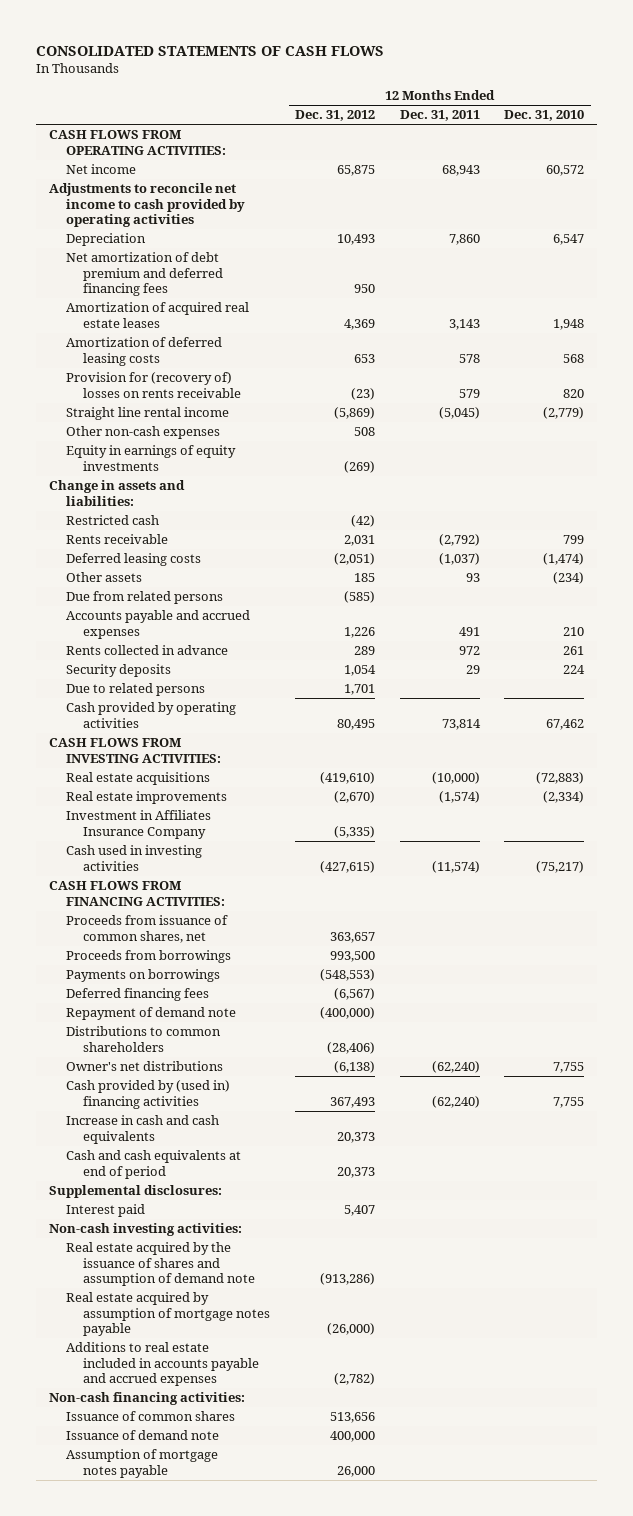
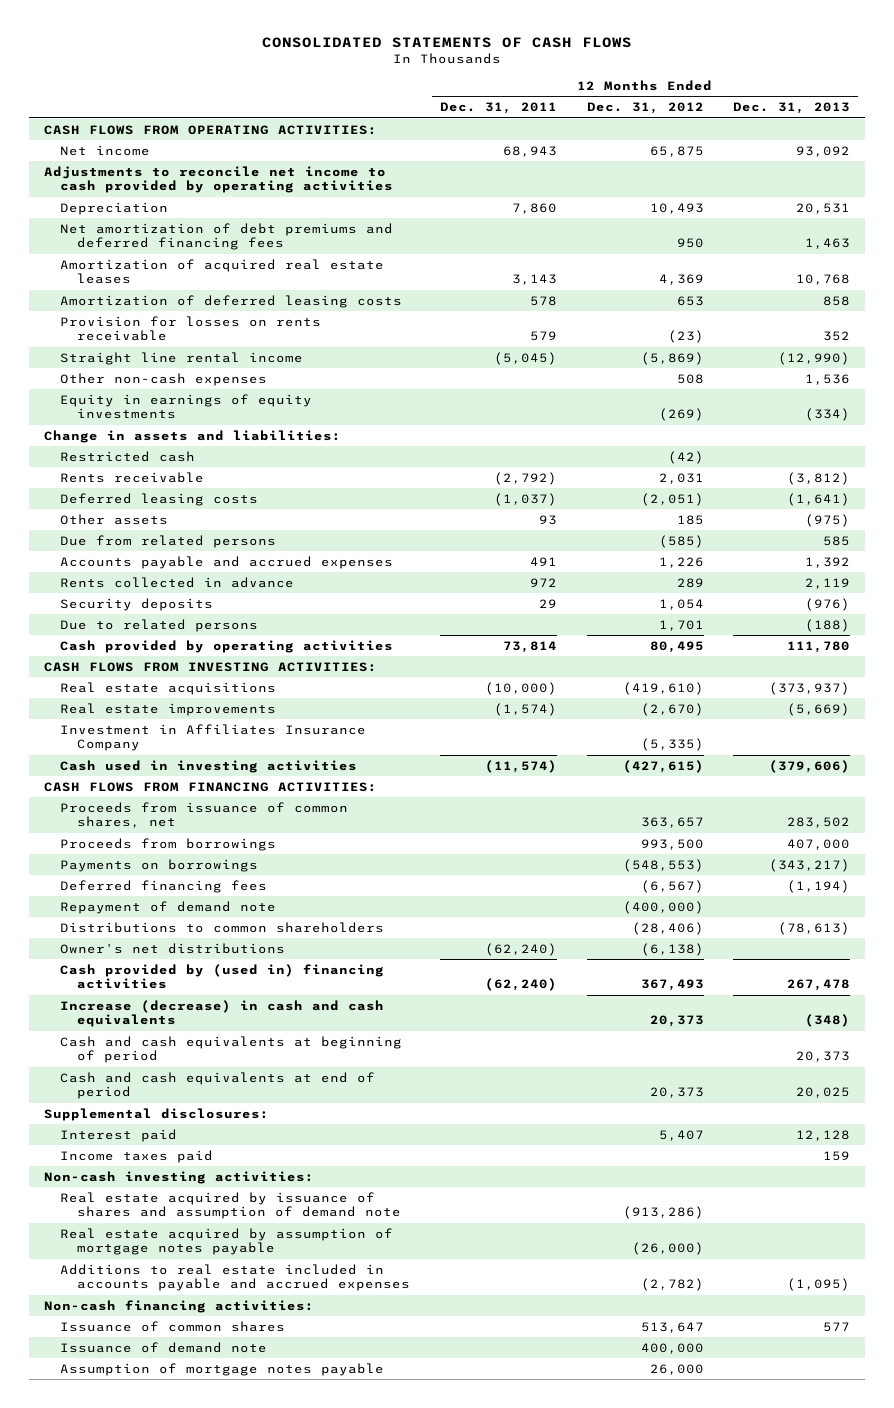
[504,110,585,122] Dec. 31, 2010 -> none
none -> [733,102,851,115] Dec. 31, 2013
[65,252,224,297] Net amortization of debt premium and deferred financing fees -> [60,222,394,251] Net amortization of debt premiums and deferred financing fees
[65,372,242,398] Provision for (recovery of) losses on rents receivable -> [60,315,322,342] Provision for losses on rents receivable
[65,1115,219,1144] Increase in cash and cash equivalents -> [60,999,385,1028] Increase (decrease) in cash and cash equivalents
none -> [60,1035,403,1064] Cash and cash equivalents at beginning of period
none -> [60,1149,214,1163] Income taxes paid
[65,1242,256,1287] Real estate acquired by the issuance of shares and assumption of demand note -> [60,1191,401,1220] Real estate acquired by issuance of shares and assumption of demand note
[329,1412,375,1424] 513,656 -> [640,1321,704,1333] 513,647

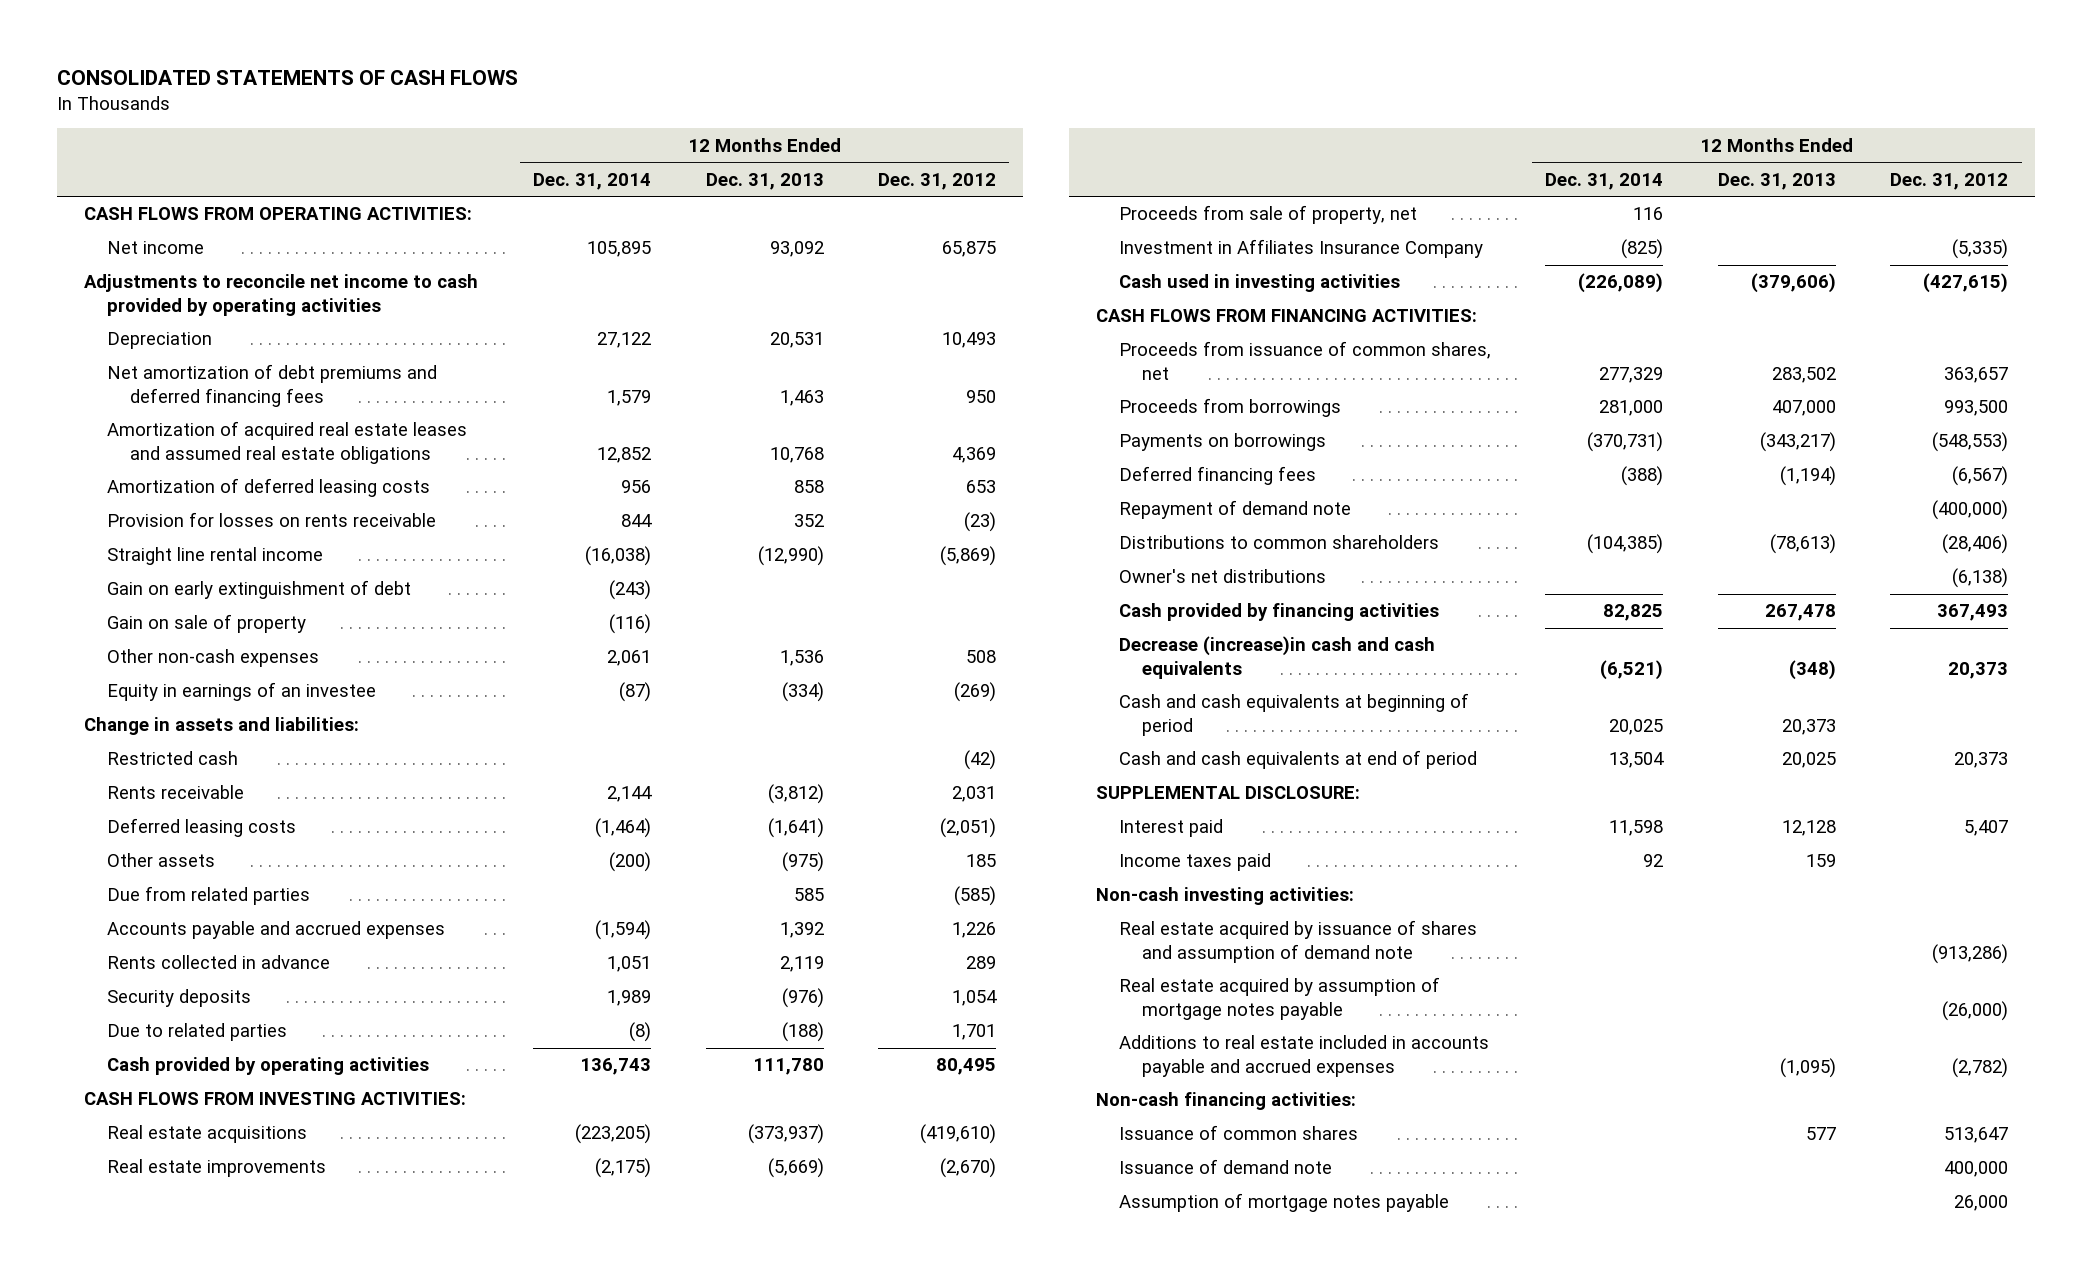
[439,102,557,115] Dec. 31, 2011 -> none
none -> [533,172,652,190] Dec. 31, 2014
[60,258,385,285] Amortization of acquired real estate leases -> [106,421,467,464] Amortization of acquired real estate leases and assumed real estate obligations
none -> [106,580,411,600] Gain on early extinguishment of debt
none -> [106,614,306,634] Gain on sale of property
[60,393,313,420] Equity in earnings of equity investments -> [106,682,376,702] Equity in earnings of an investee
[60,534,277,548] Due from related persons -> [106,886,310,906] Due from related parties
[60,618,259,632] Due to related persons -> [106,1023,287,1042] Due to related parties
none -> [1119,205,1418,225] Proceeds from sale of property, net
[60,963,385,990] Cash provided by (used in) financing activities -> [1119,603,1440,622] Cash provided by financing activities
[60,999,385,1028] Increase (decrease) in cash and cash equivalents -> [1119,636,1436,679] Decrease (increase)in cash and cash equivalents
[43,1107,269,1121] Supplemental disclosures: -> [1095,786,1360,800] SUPPLEMENTAL DISCLOSURE:

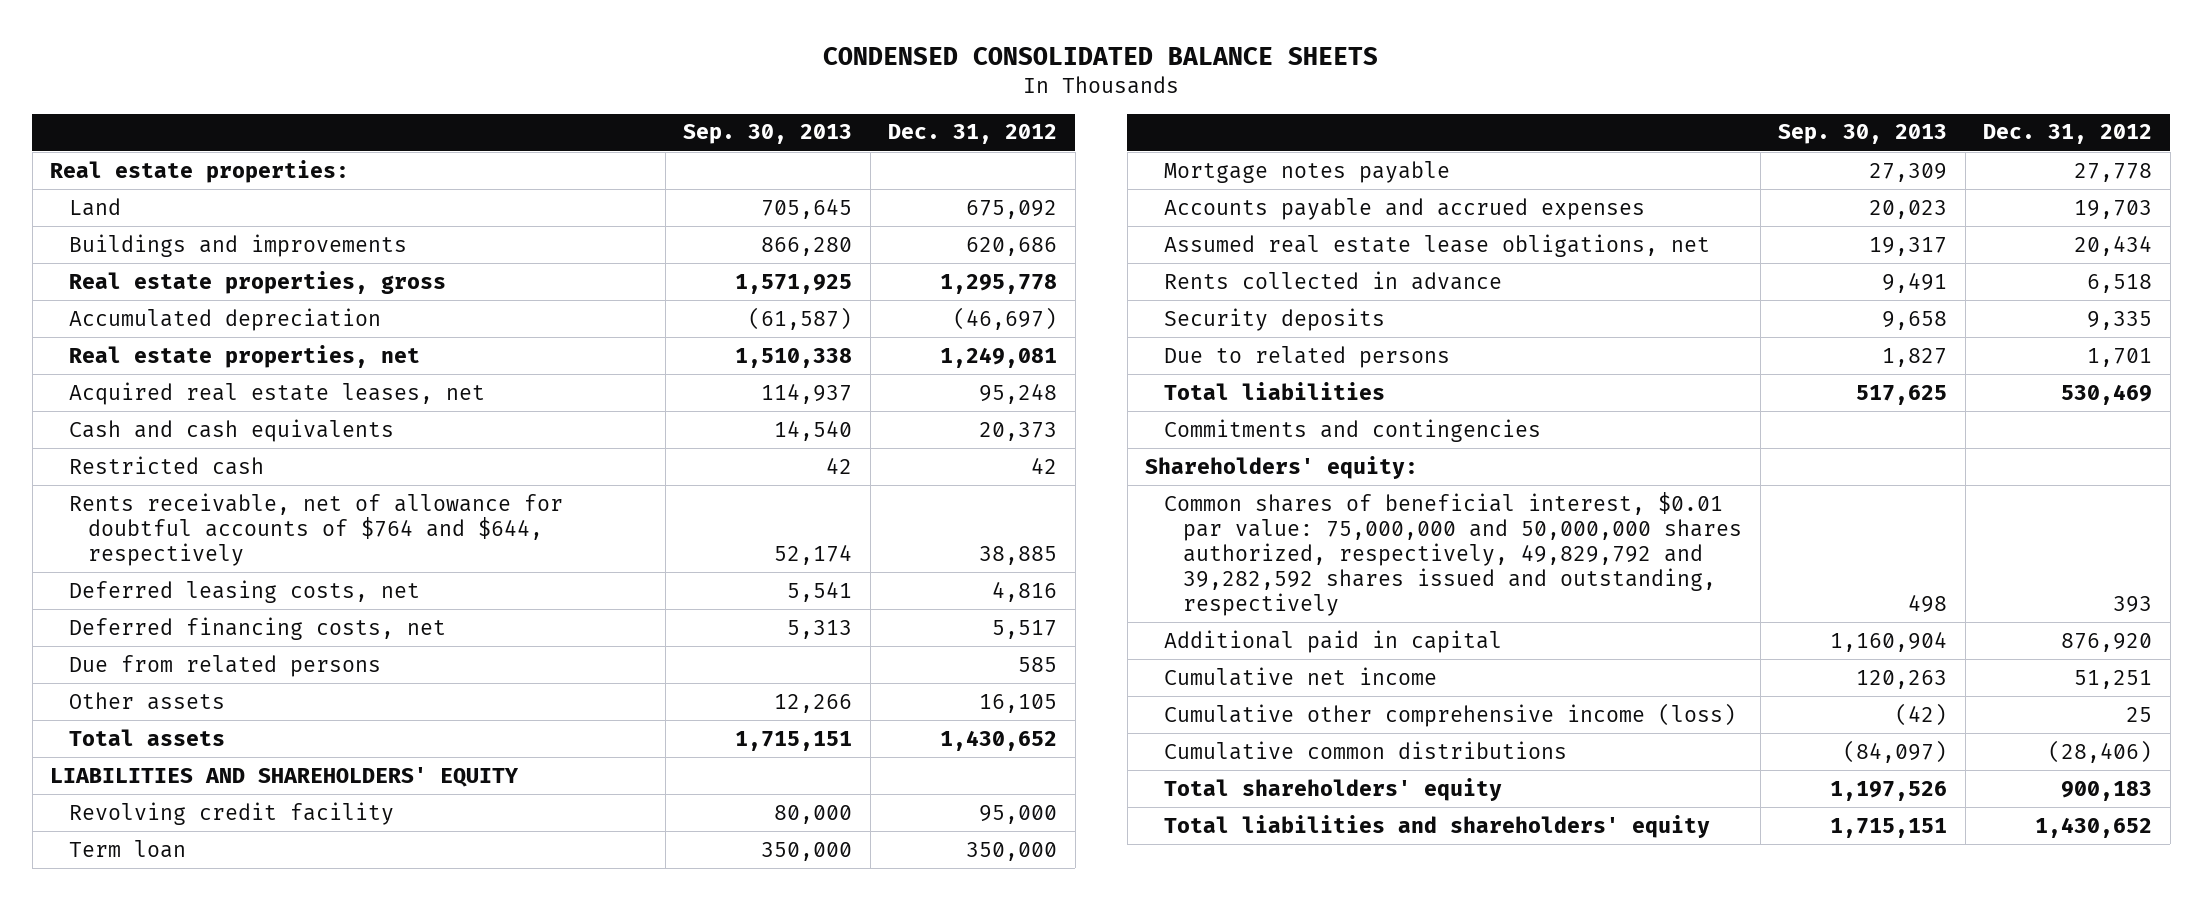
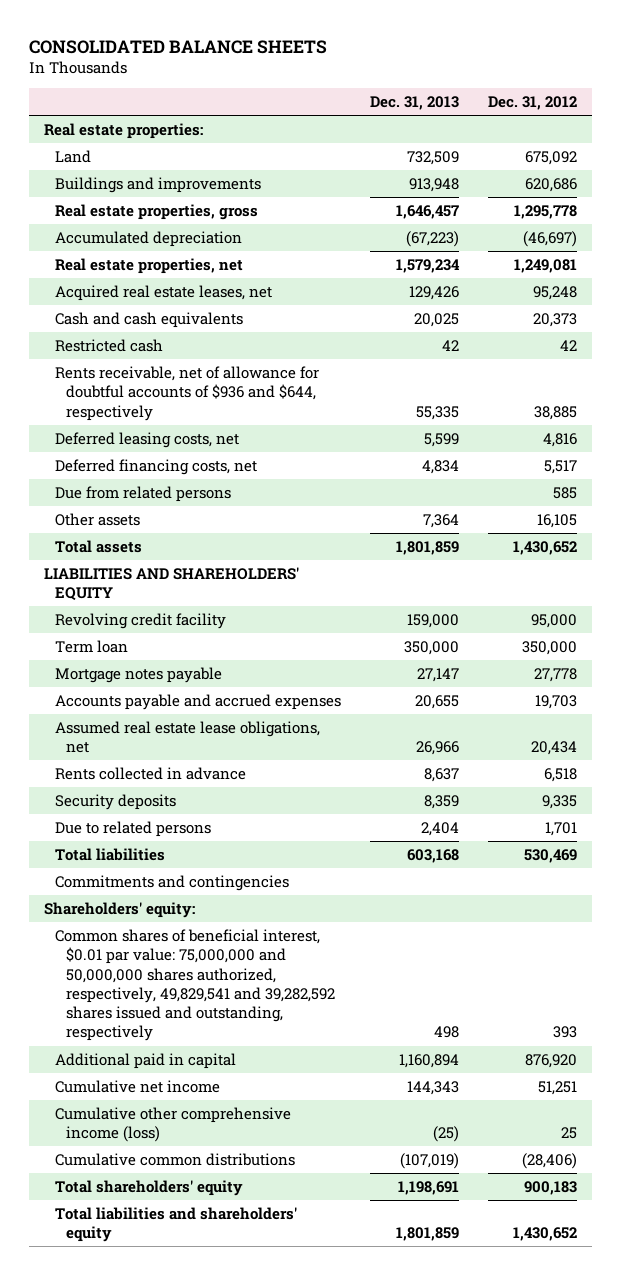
[823,46,1379,65] CONDENSED CONSOLIDATED BALANCE SHEETS -> [29,39,328,54] CONSOLIDATED BALANCE SHEETS
[683,124,853,145] Sep. 30, 2013 -> none
none -> [370,96,460,111] Dec. 31, 2013
[69,492,564,566] Rents receivable, net of allowance for doubtful accounts of $764 and $644, respectively -> [54,366,319,421] Rents receivable, net of allowance for doubtful accounts of $936 and $644, respectively
[1164,491,1743,616] Common shares of beneficial interest, $0.01 par value: 75,000,000 and 50,000,000 shares authorized, respectively, 49,829,792 and 39,282,592 shares issued and outstanding, respectively -> [54,929,336,1042] Common shares of beneficial interest, $0.01 par value: 75,000,000 and 50,000,000 shares authorized, respectively, 49,829,541 and 39,282,592 shares issued and outstanding, respectively

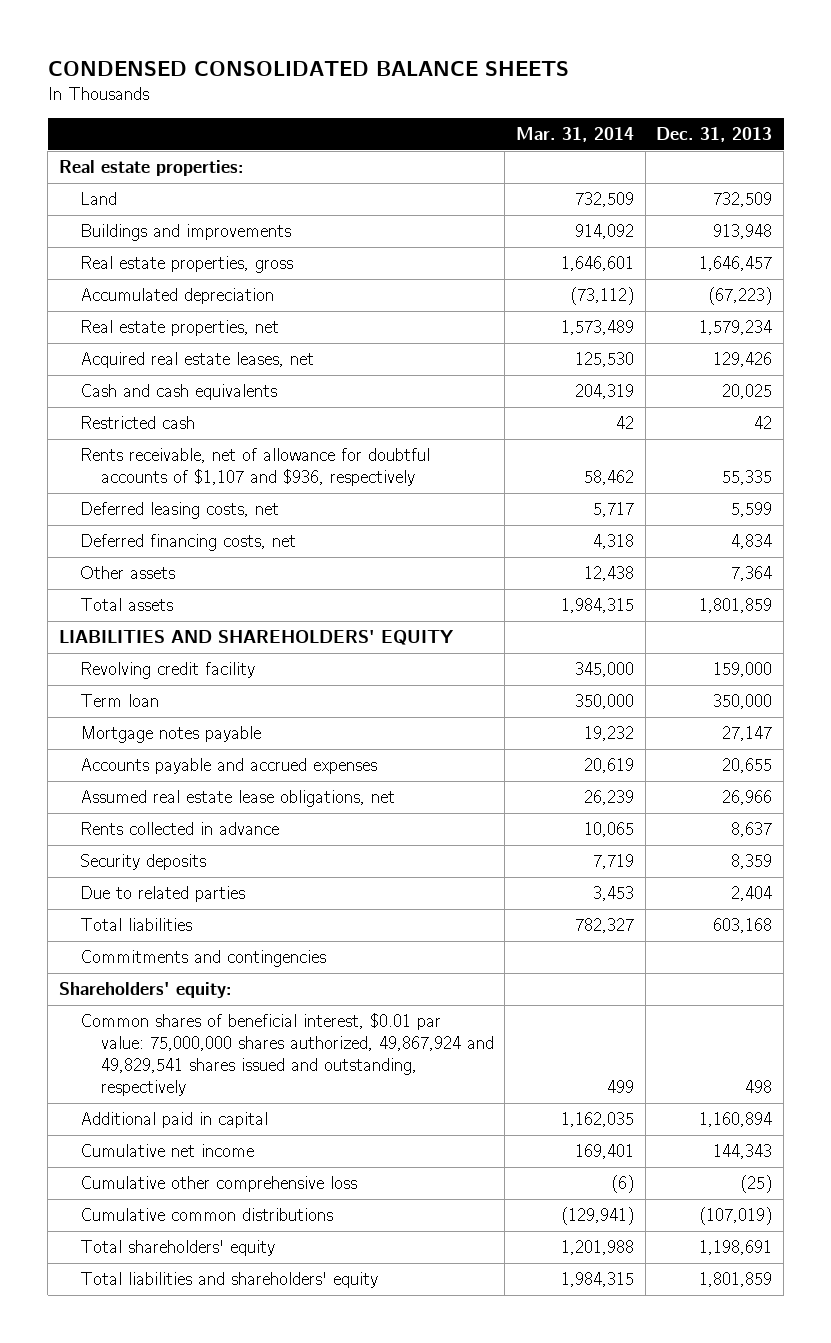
[29,39,328,54] CONSOLIDATED BALANCE SHEETS -> [47,60,569,76] CONDENSED CONSOLIDATED BALANCE SHEETS
[488,96,578,111] Dec. 31, 2012 -> none
none -> [515,126,634,142] Mar. 31, 2014
[54,366,319,421] Rents receivable, net of allowance for doubtful accounts of $936 and $644, respectively -> [79,448,430,487] Rents receivable, net of allowance for doubtful accounts of $1,107 and $936, respectively
[54,486,231,503] Due from related persons -> none
[54,821,211,838] Due to related persons -> [79,886,245,903] Due to related parties
[54,929,336,1042] Common shares of beneficial interest, $0.01 par value: 75,000,000 and 50,000,000 shares authorized, respectively, 49,829,541 and 39,282,592 shares issued and outstanding, respectively -> [79,1013,494,1097] Common shares of beneficial interest, $0.01 par value: 75,000,000 shares authorized, 49,867,924 and 49,829,541 shares issued and outstanding, respectively
[54,1107,291,1143] Cumulative other comprehensive income (loss) -> [79,1176,357,1193] Cumulative other comprehensive loss

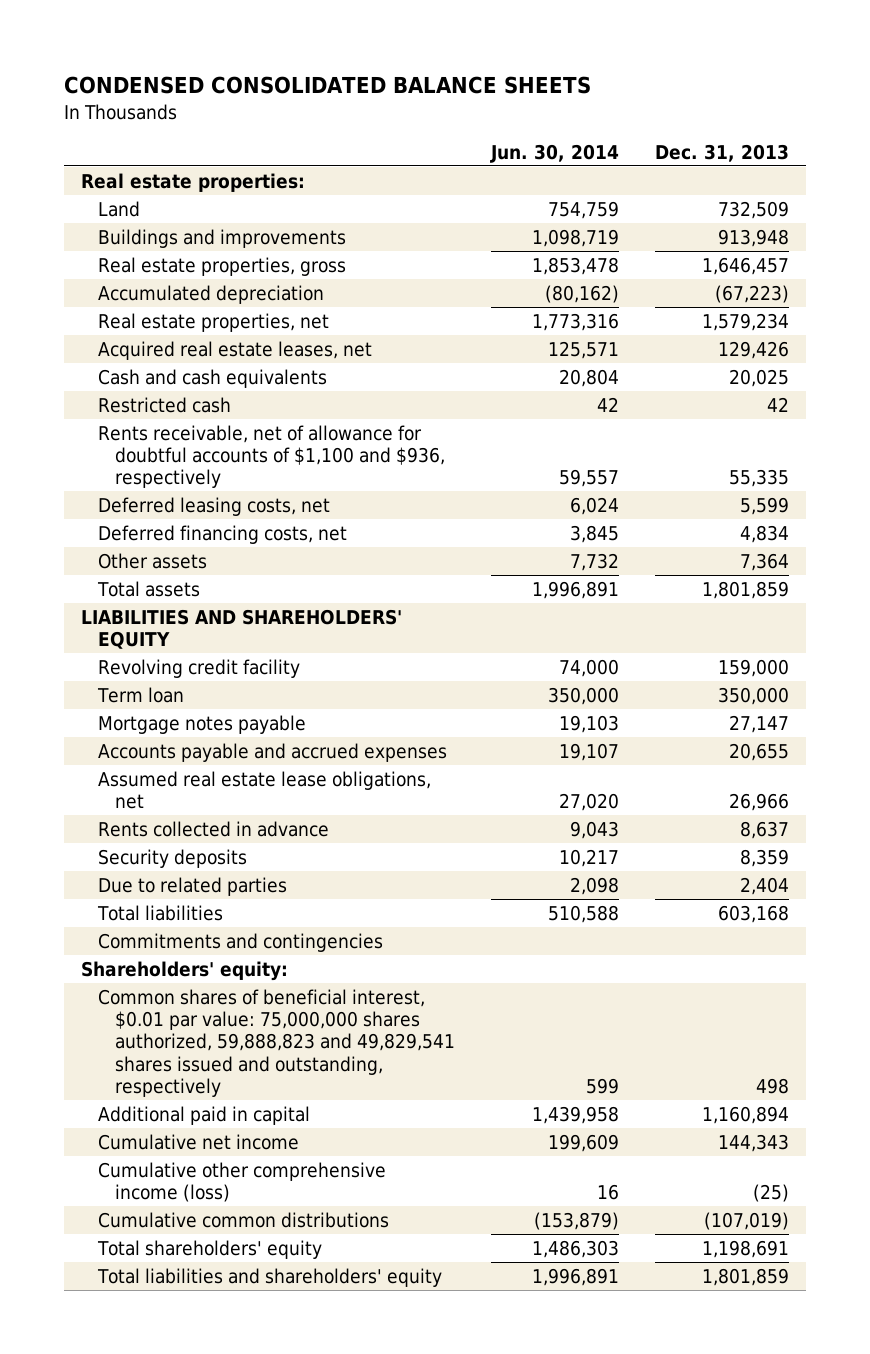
[515,126,634,142] Mar. 31, 2014 -> none
none -> [490,143,620,163] Jun. 30, 2014
[79,448,430,487] Rents receivable, net of allowance for doubtful accounts of $1,107 and $936, respectively -> [98,424,446,489] Rents receivable, net of allowance for doubtful accounts of $1,100 and $936, respectively
[79,1013,494,1097] Common shares of beneficial interest, $0.01 par value: 75,000,000 shares authorized, 49,867,924 and 49,829,541 shares issued and outstanding, respectively -> [98,988,456,1098] Common shares of beneficial interest, $0.01 par value: 75,000,000 shares authorized, 59,888,823 and 49,829,541 shares issued and outstanding, respectively
[79,1176,357,1193] Cumulative other comprehensive loss -> [98,1161,387,1203] Cumulative other comprehensive income (loss)

